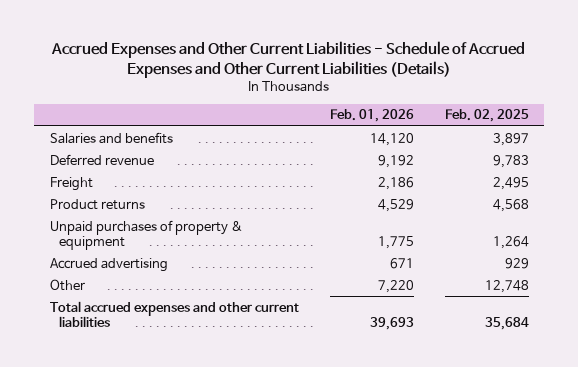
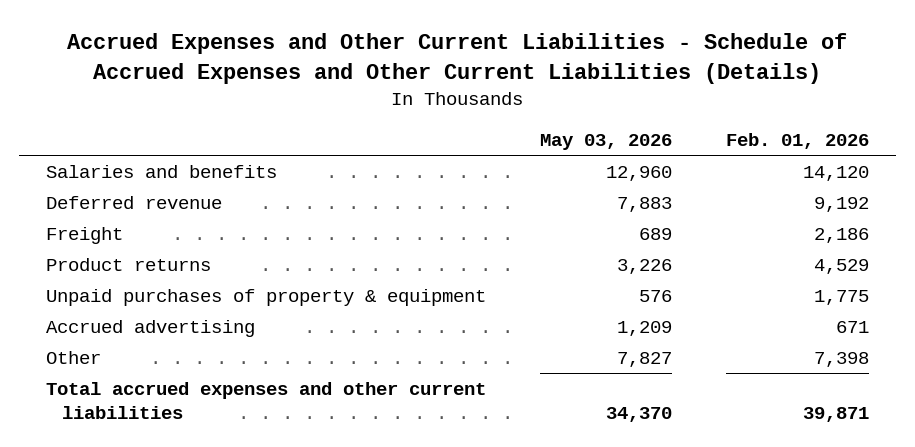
[444,109,529,123] Feb. 02, 2025 -> none
none -> [539,133,672,150] May 03, 2026
[377,279,414,293] 7,220 -> [813,351,869,367] 7,398
[369,317,414,331] 39,693 -> [802,406,869,422] 39,871

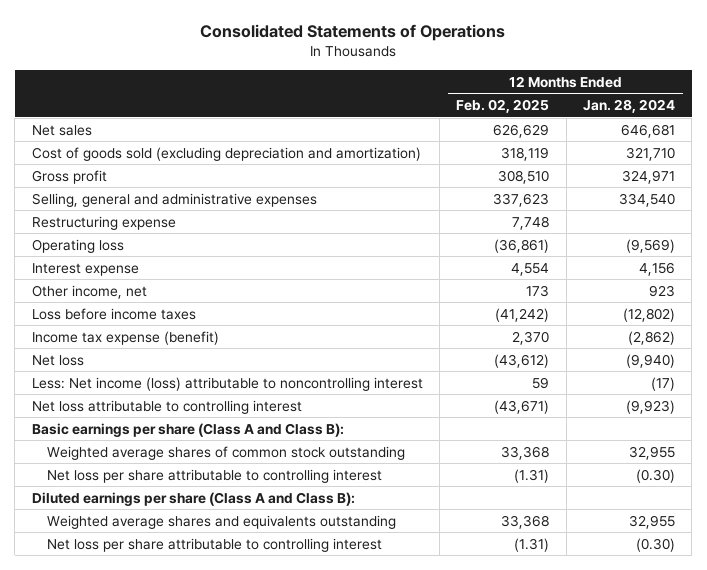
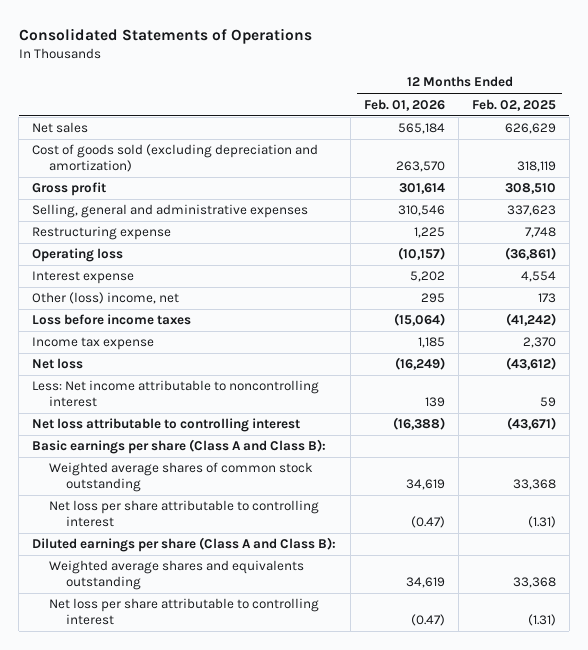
[582,99,675,114] Jan. 28, 2024 -> none
none -> [363,98,445,111] Feb. 01, 2026
[31,284,147,299] Other income, net -> [32,292,180,305] Other (loss) income, net
[31,330,219,345] Income tax expense (benefit) -> [32,337,155,351] Income tax expense
[31,376,423,391] Less: Net income (loss) attributable to noncontrolling interest -> [32,380,320,407] Less: Net income attributable to noncontrolling interest

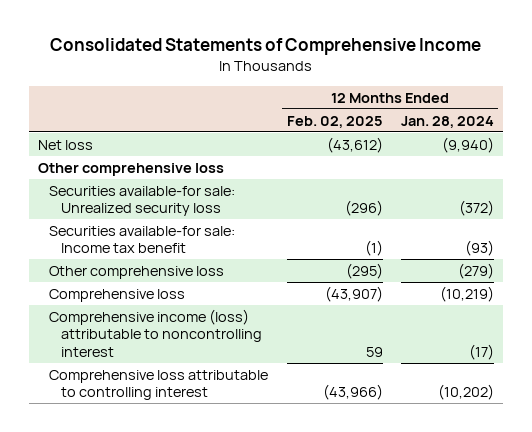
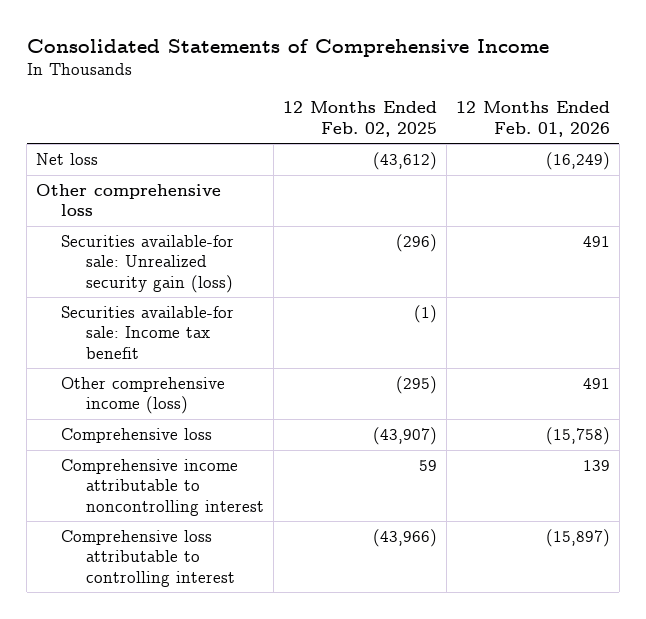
[400,115,494,128] Jan. 28, 2024 -> none
none -> [455,101,610,137] 12 Months Ended Feb. 01, 2026
[49,185,236,217] Securities available-for sale: Unrealized security loss -> [60,235,234,293] Securities available-for sale: Unrealized security gain (loss)
[49,265,225,279] Other comprehensive loss -> [60,377,225,415] Other comprehensive income (loss)
[49,308,263,357] Comprehensive income (loss) attributable to noncontrolling interest -> [60,459,264,516] Comprehensive income attributable to noncontrolling interest

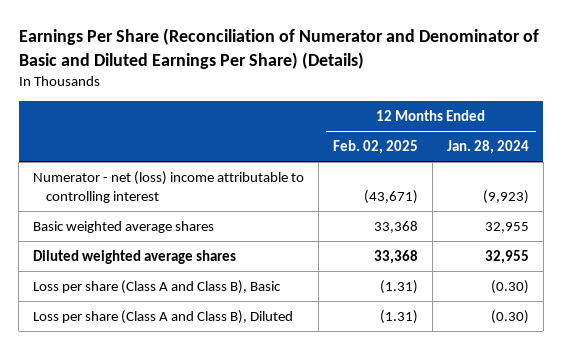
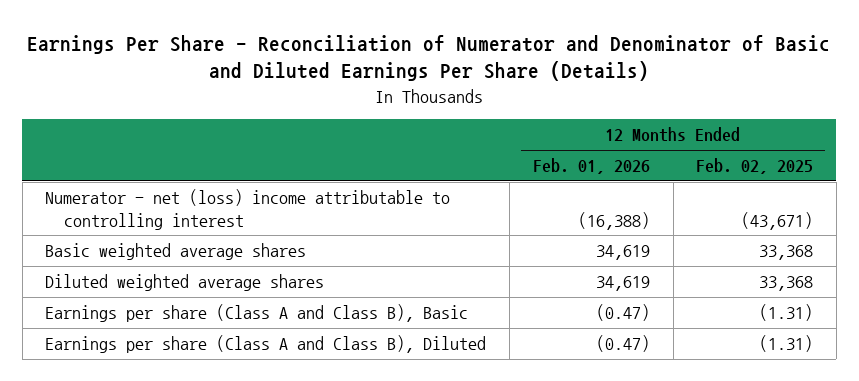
[18,28,539,69] Earnings Per Share (Reconciliation of Numerator and Denominator of Basic and Diluted Earnings Per Share) (Details) -> [27,34,831,82] Earnings Per Share - Reconciliation of Numerator and Denominator of Basic and Diluted Earnings Per Share (Details)
[446,140,529,155] Jan. 28, 2024 -> none
none -> [532,158,650,175] Feb. 01, 2026
[33,279,282,294] Loss per share (Class A and Class B), Basic -> [45,304,469,323] Earnings per share (Class A and Class B), Basic
[33,309,294,324] Loss per share (Class A and Class B), Diluted -> [45,335,487,354] Earnings per share (Class A and Class B), Diluted

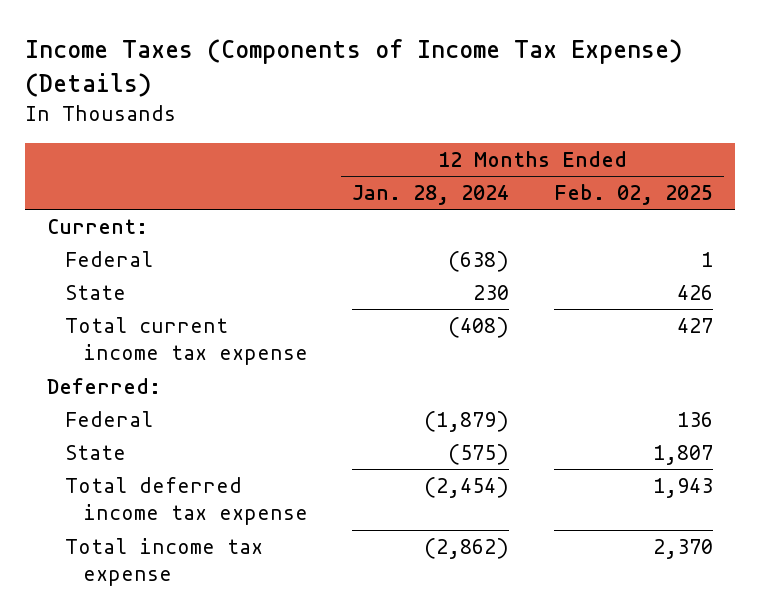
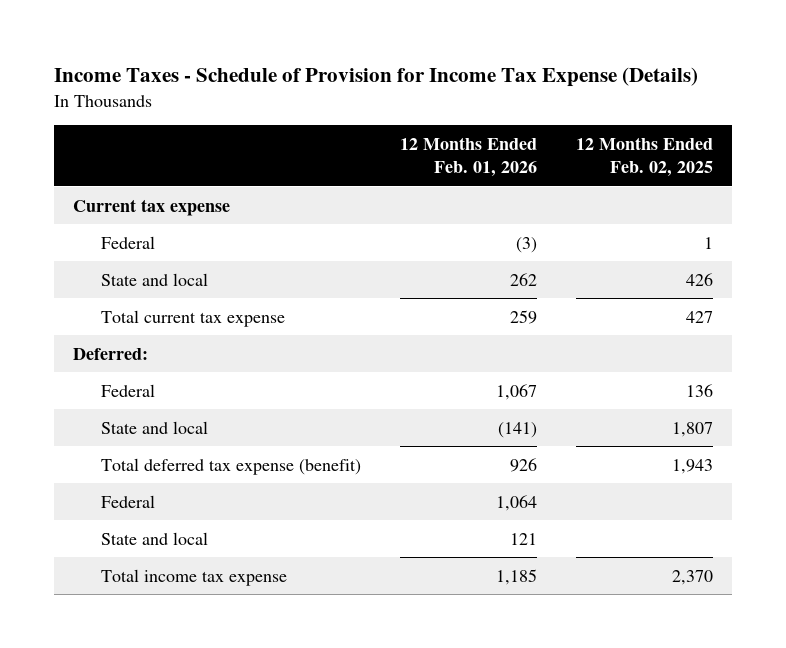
[24,39,683,98] Income Taxes (Components of Income Tax Expense) (Details) -> [53,67,698,88] Income Taxes - Schedule of Provision for Income Tax Expense (Details)
[352,185,510,206] Jan. 28, 2024 -> none
none -> [400,136,538,177] 12 Months Ended Feb. 01, 2026
[47,219,149,235] Current: -> [73,198,231,216] Current tax expense
[64,285,126,301] State -> [101,272,209,286] State and local
[64,317,308,366] Total current income tax expense -> [101,309,286,327] Total current tax expense
[64,445,126,461] State -> [101,420,209,434] State and local
[64,477,308,526] Total deferred income tax expense -> [101,457,362,475] Total deferred tax expense (benefit)
none -> [101,494,156,508] Federal
none -> [101,531,209,545] State and local

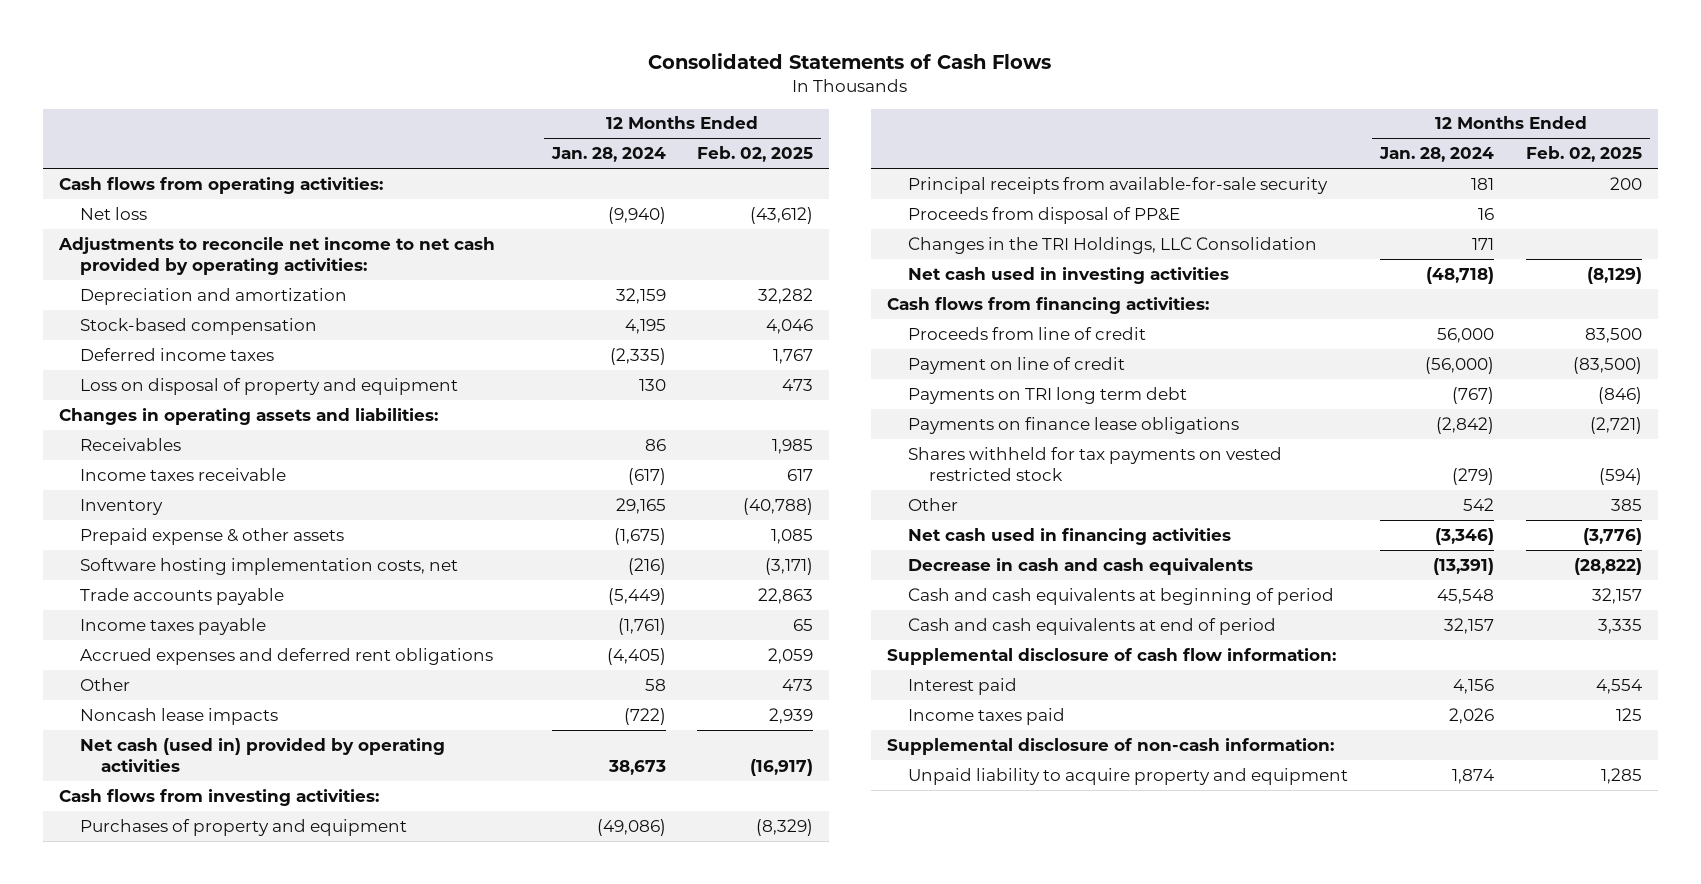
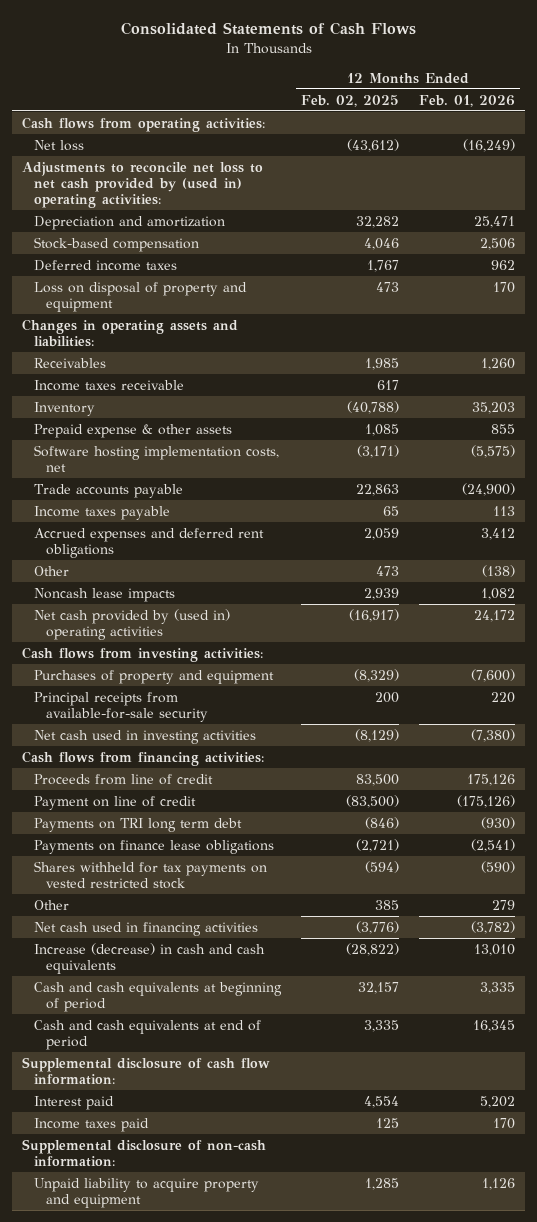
[550,147,666,163] Jan. 28, 2024 -> none
none -> [419,94,516,107] Feb. 01, 2026
[57,236,495,275] Adjustments to reconcile net income to net cash provided by operating activities: -> [22,161,264,209] Adjustments to reconcile net loss to net cash provided by (used in) operating activities:
[79,737,445,772] Net cash (used in) provided by operating activities -> [34,608,231,641] Net cash provided by (used in) operating activities
[908,206,1181,224] Proceeds from disposal of PP&E -> none
[908,236,1318,254] Changes in the TRI Holdings, LLC Consolidation -> none
[908,557,1254,575] Decrease in cash and cash equivalents -> [34,942,266,975] Increase (decrease) in cash and cash equivalents

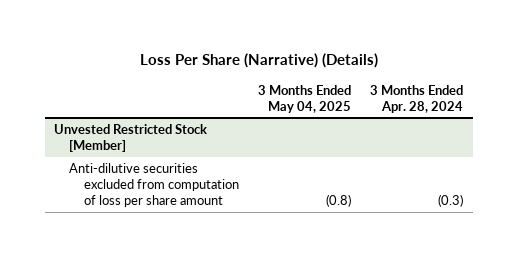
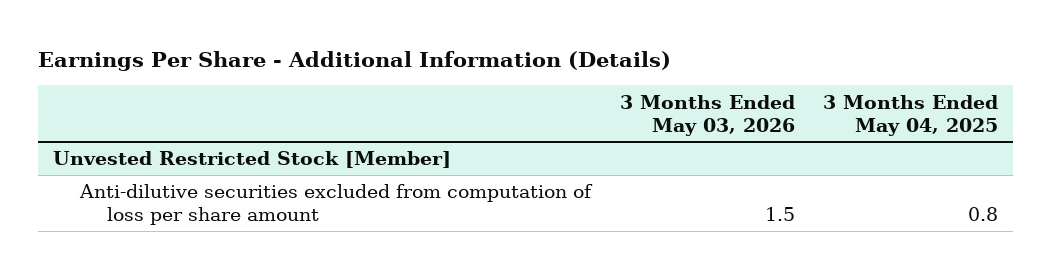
[139,53,378,69] Loss Per Share (Narrative) (Details) -> [38,50,672,71] Earnings Per Share - Additional Information (Details)
[370,84,464,113] 3 Months Ended Apr. 28, 2024 -> none
none -> [619,94,795,136] 3 Months Ended May 03, 2026
[326,194,352,208] (0.8) -> [968,207,999,222] 0.8

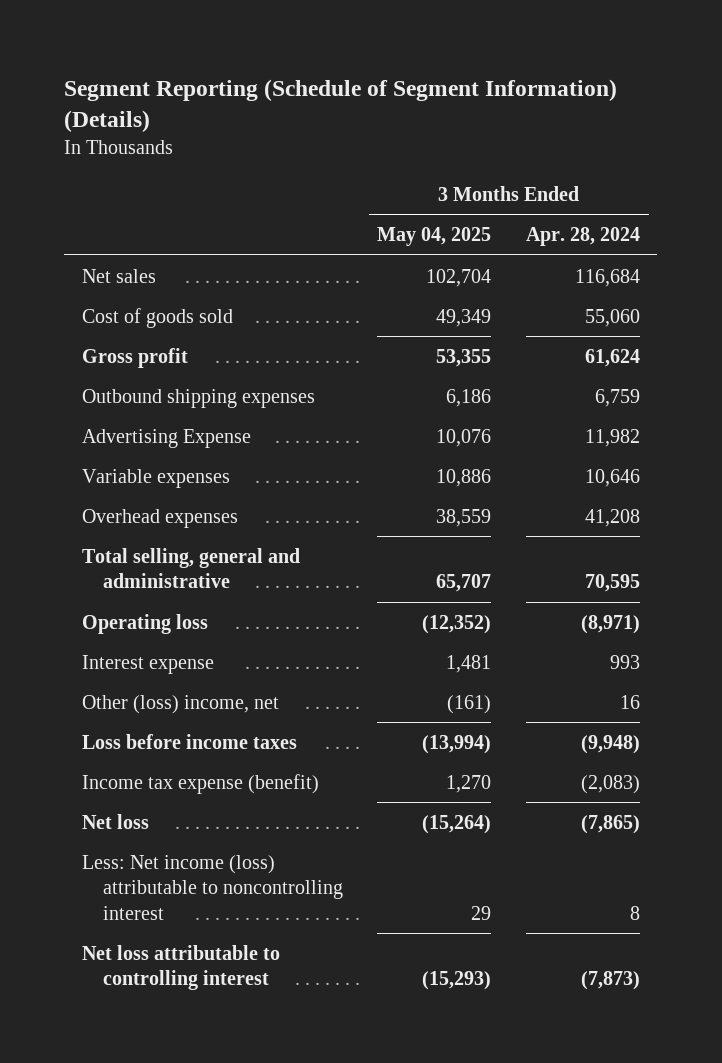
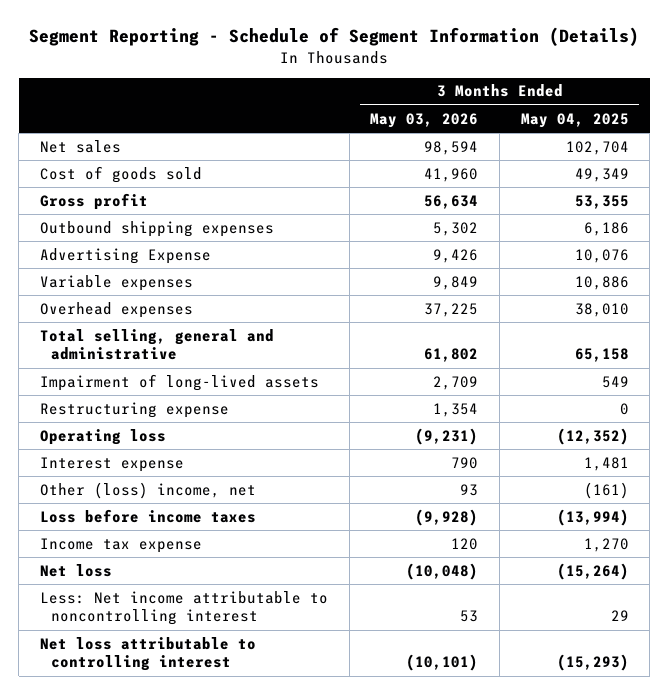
[64,78,618,133] Segment Reporting (Schedule of Segment Information) (Details) -> [29,27,640,47] Segment Reporting - Schedule of Segment Information (Details)
[526,227,641,247] Apr. 28, 2024 -> none
none -> [370,112,479,128] May 03, 2026
[436,508,492,527] 38,559 -> [574,302,629,317] 38,010
[436,574,492,593] 65,707 -> [574,348,629,363] 65,158
none -> [40,373,320,391] Impairment of long-lived assets
none -> [40,401,230,418] Restructuring expense
[81,773,319,794] Income tax expense (benefit) -> [40,537,203,553] Income tax expense
[81,854,343,920] Less: Net income (loss) attributable to noncontrolling interest -> [40,590,329,626] Less: Net income attributable to noncontrolling interest

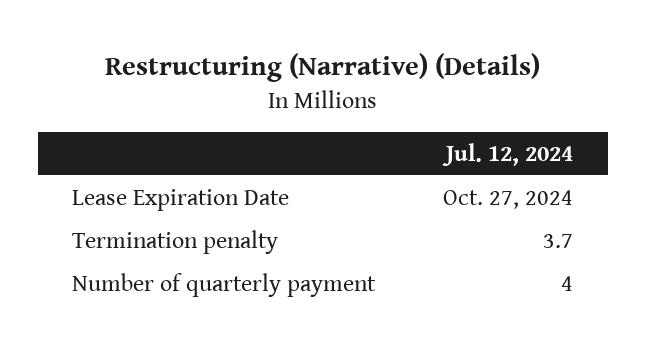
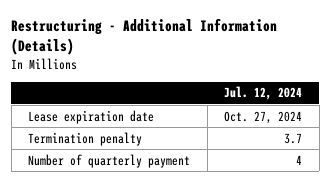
[104,53,540,83] Restructuring (Narrative) (Details) -> [11,18,278,56] Restructuring - Additional Information (Details)
[71,188,289,211] Lease Expiration Date -> [28,109,155,124] Lease expiration date

